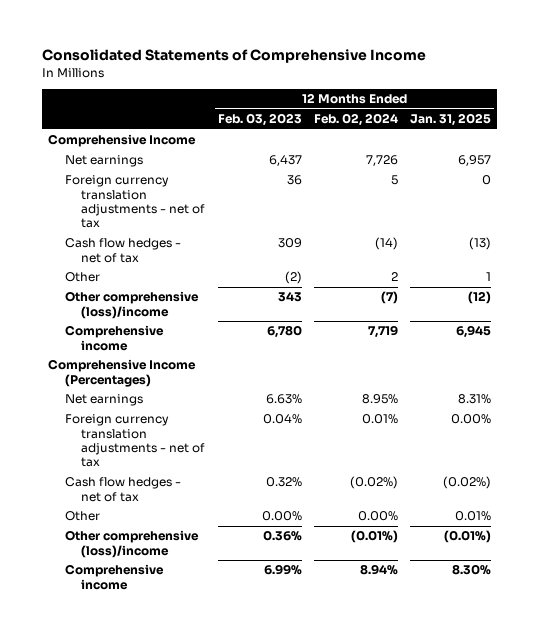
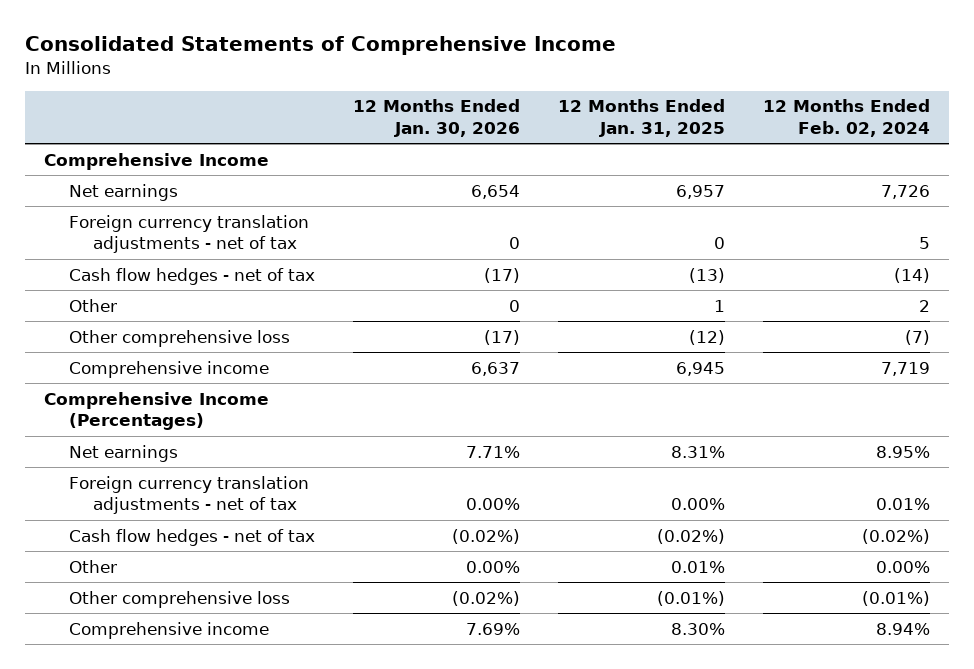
[217,112,302,126] Feb. 03, 2023 -> none
none -> [352,99,520,137] 12 Months Ended Jan. 30, 2026
[64,291,199,319] Other comprehensive (loss)/income -> [68,329,290,347] Other comprehensive loss
[64,530,199,558] Other comprehensive (loss)/income -> [68,590,290,608] Other comprehensive loss

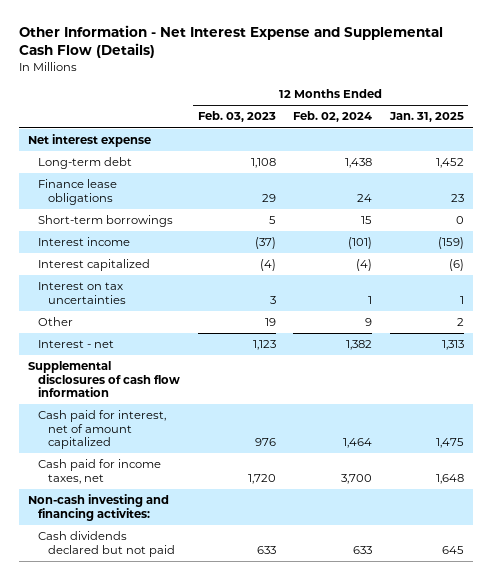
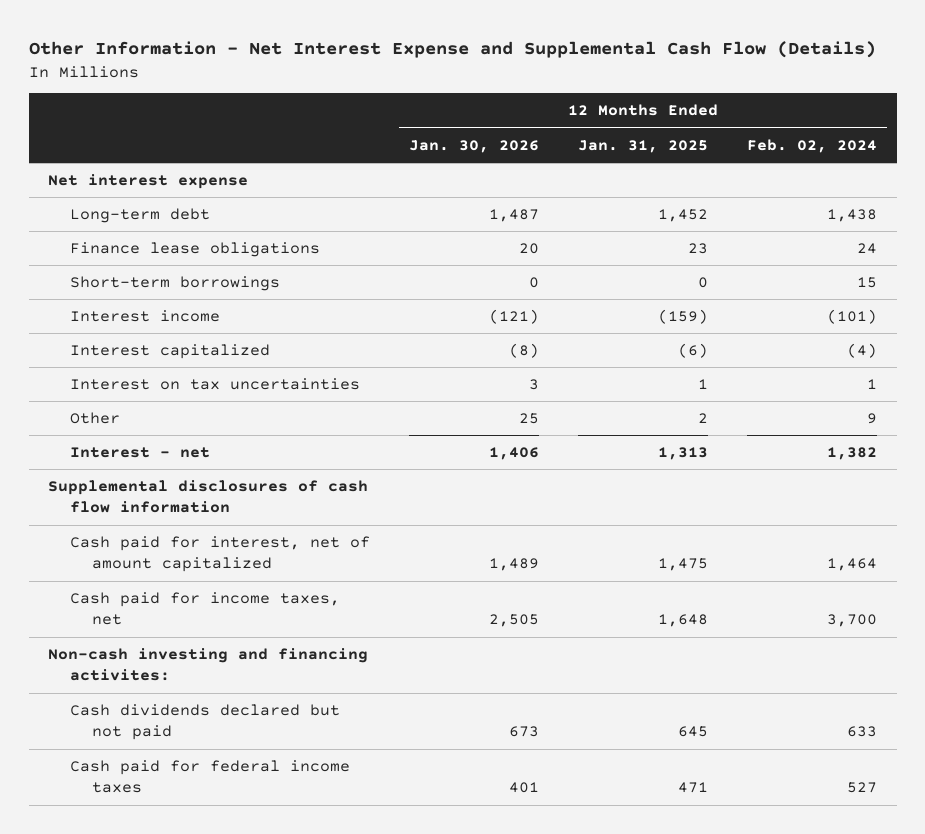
[197,111,276,123] Feb. 03, 2023 -> none
none -> [409,139,540,153] Jan. 30, 2026
none -> [70,760,351,794] Cash paid for federal income taxes

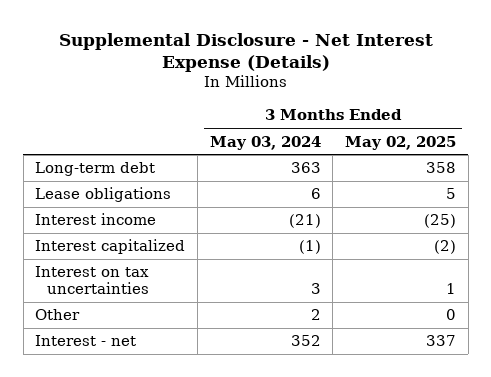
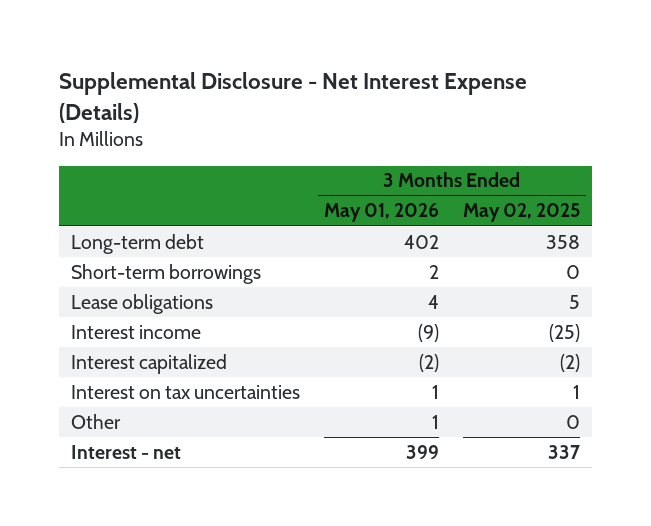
[209,135,321,150] May 03, 2024 -> none
none -> [324,203,440,223] May 01, 2026
none -> [71,263,262,284] Short-term borrowings

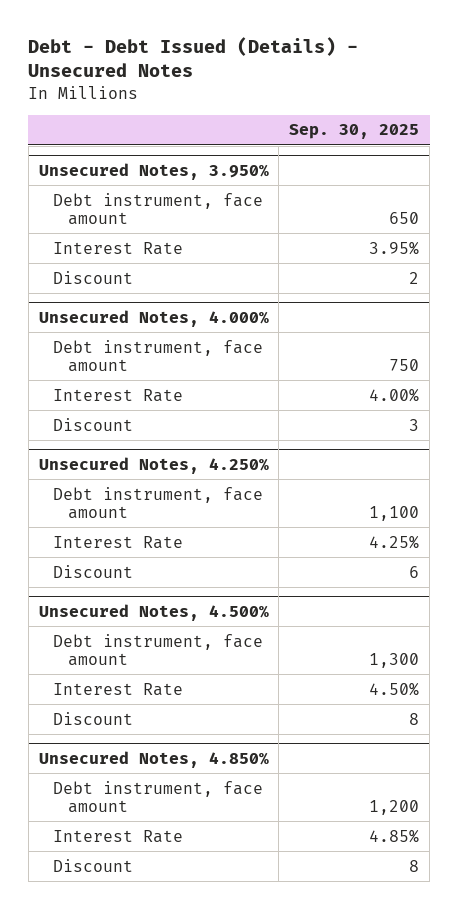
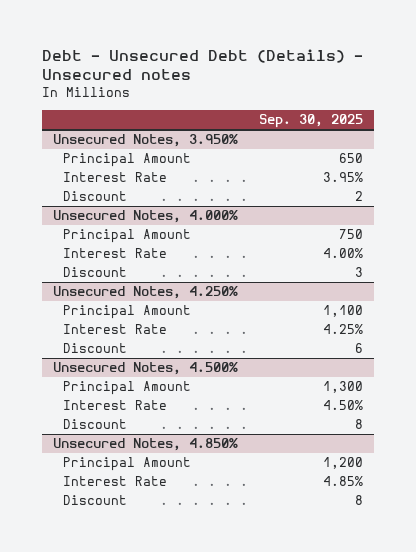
[28,36,359,78] Debt - Debt Issued (Details) - Unsecured Notes -> [41,49,363,81] Debt - Unsecured Debt (Details) - Unsecured notes
[53,192,264,225] Debt instrument, face amount -> [63,153,192,168] Principal Amount
[53,339,264,372] Debt instrument, face amount -> [63,229,192,244] Principal Amount
[53,486,264,519] Debt instrument, face amount -> [63,305,192,320] Principal Amount
[53,633,264,666] Debt instrument, face amount -> [63,381,192,396] Principal Amount
[53,780,264,813] Debt instrument, face amount -> [63,457,192,472] Principal Amount

